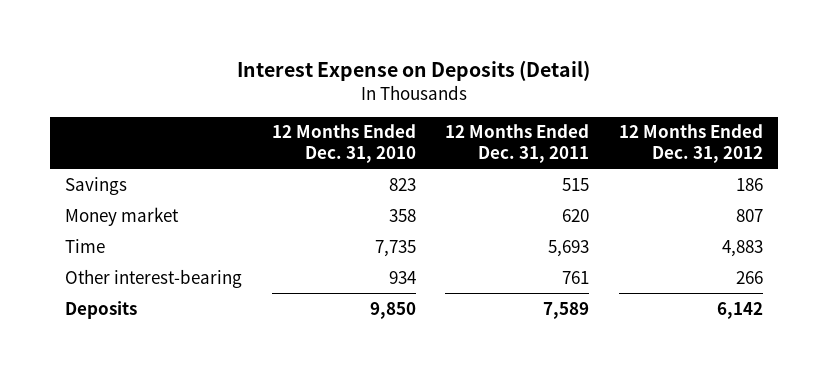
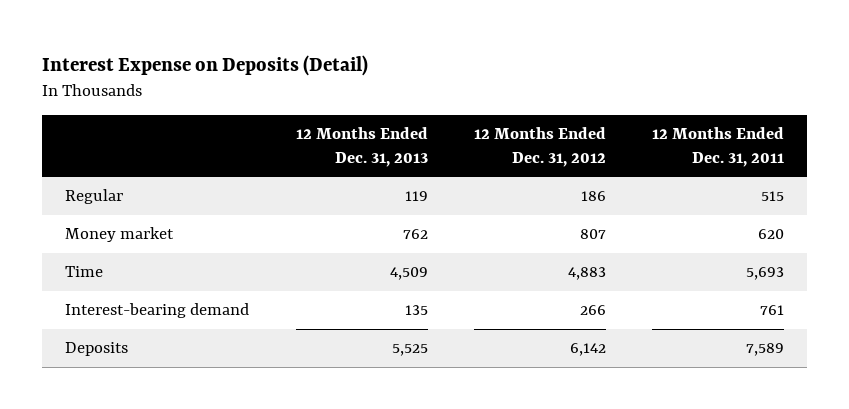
[271,124,416,164] 12 Months Ended Dec. 31, 2010 -> none
none -> [295,127,428,167] 12 Months Ended Dec. 31, 2013
[65,176,128,195] Savings -> [65,189,124,205] Regular
[65,268,243,288] Other interest-bearing -> [65,303,250,319] Interest-bearing demand

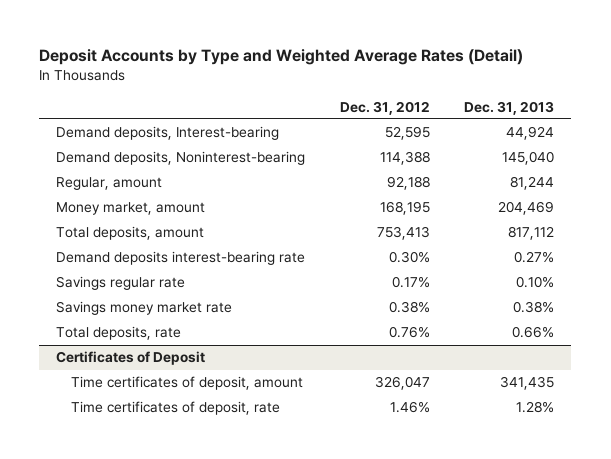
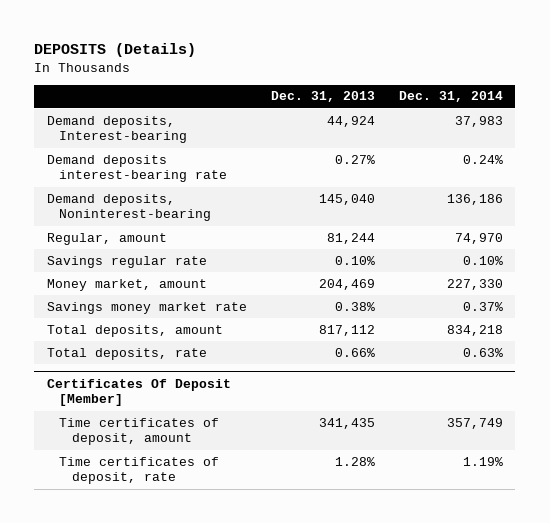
[39,49,524,66] Deposit Accounts by Type and Weighted Average Rates (Detail) -> [34,43,197,58] DEPOSITS (Details)
[339,100,430,115] Dec. 31, 2012 -> none
none -> [399,91,504,103] Dec. 31, 2014
[56,251,306,266] Demand deposits interest-bearing rate -> [46,154,228,183] Demand deposits interest-bearing rate
[56,202,206,216] Money market, amount -> [46,278,207,291] Money market, amount
[56,226,205,241] Total deposits, amount -> [46,324,223,337] Total deposits, amount
[56,351,206,366] Certificates of Deposit -> [46,378,231,407] Certificates Of Deposit [Member]

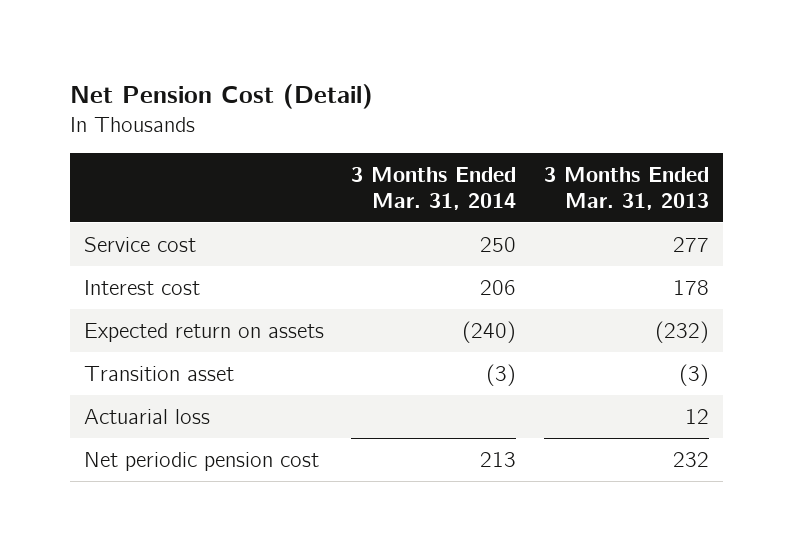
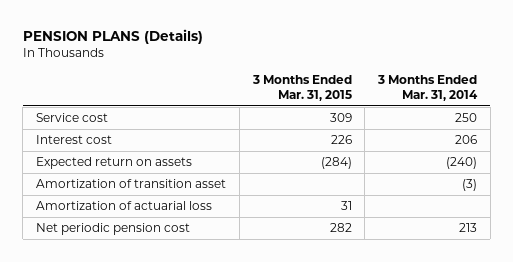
[69,83,373,109] Net Pension Cost (Detail) -> [22,29,203,45] PENSION PLANS (Details)
[543,166,709,210] 3 Months Ended Mar. 31, 2013 -> none
none -> [251,75,352,101] 3 Months Ended Mar. 31, 2015
[83,365,234,381] Transition asset -> [36,179,227,189] Amortization of transition asset
[83,408,210,424] Actuarial loss -> [36,201,213,211] Amortization of actuarial loss

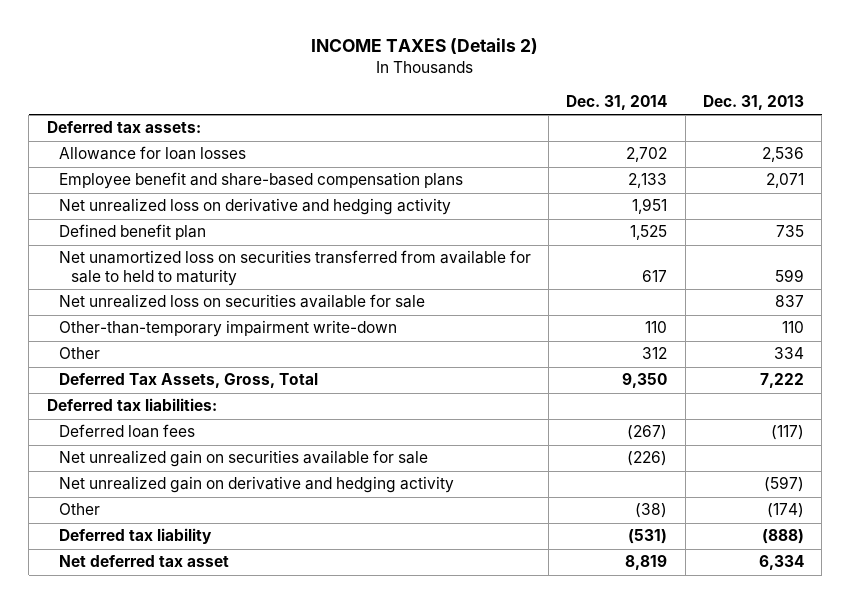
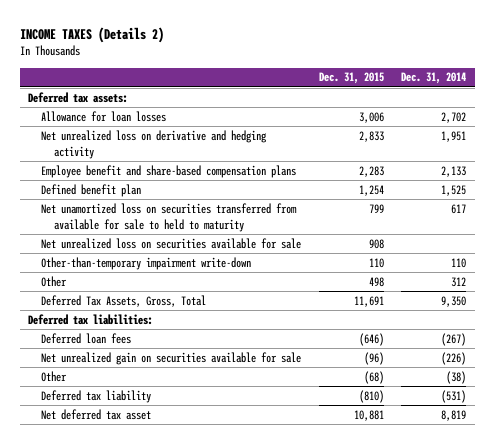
[702,94,804,110] Dec. 31, 2013 -> none
none -> [318,72,384,85] Dec. 31, 2015
[58,172,463,190] Employee benefit and share-based compensation plans -> [41,164,297,178] Employee benefit and share-based compensation plans
[58,476,454,494] Net unrealized gain on derivative and hedging activity -> none

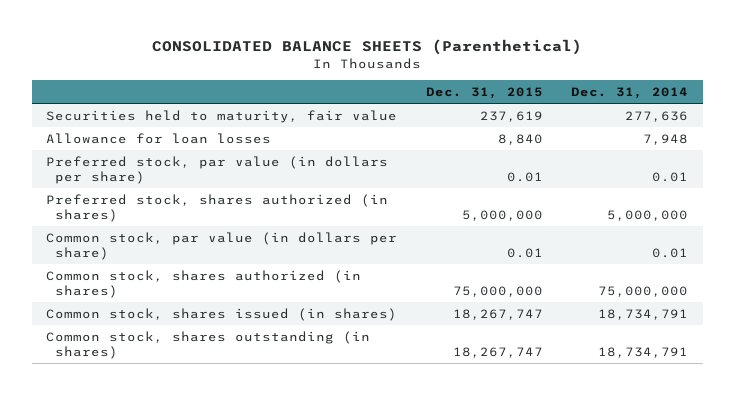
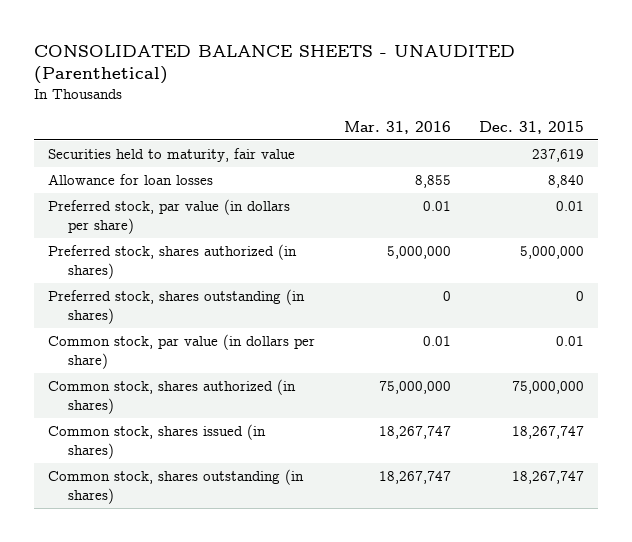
[152,39,583,56] CONSOLIDATED BALANCE SHEETS (Parenthetical) -> [34,44,516,85] CONSOLIDATED BALANCE SHEETS - UNAUDITED (Parenthetical)
[571,86,689,99] Dec. 31, 2014 -> none
none -> [343,120,451,134] Mar. 31, 2016
none -> [48,289,306,325] Preferred stock, shares outstanding (in shares)

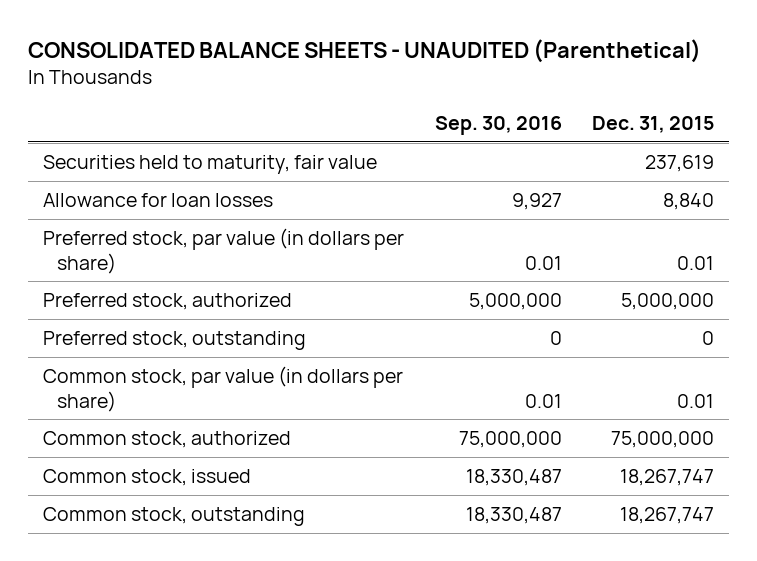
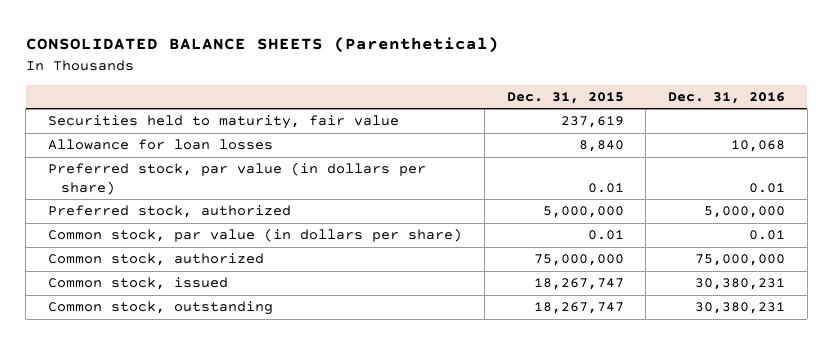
[28,39,702,64] CONSOLIDATED BALANCE SHEETS - UNAUDITED (Parenthetical) -> [25,37,499,54] CONSOLIDATED BALANCE SHEETS (Parenthetical)
[434,115,562,135] Sep. 30, 2016 -> none
none -> [668,91,786,104] Dec. 31, 2016
[43,331,307,351] Preferred stock, outstanding -> none

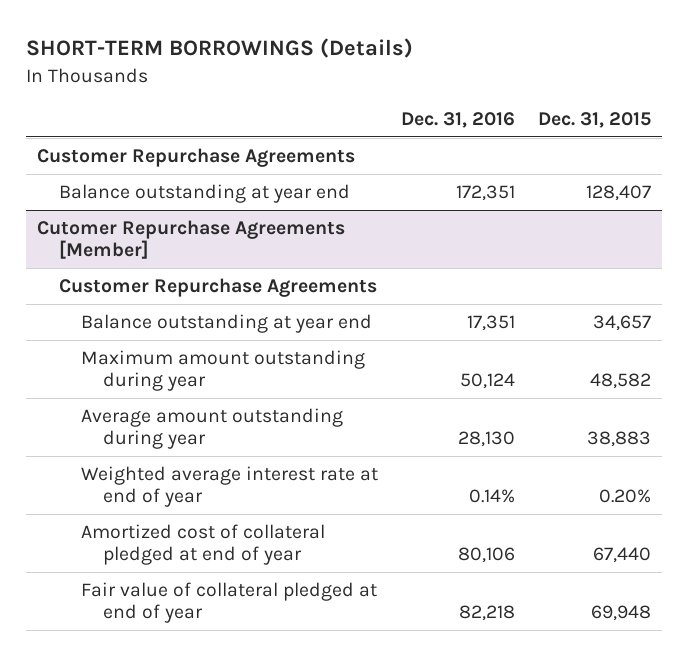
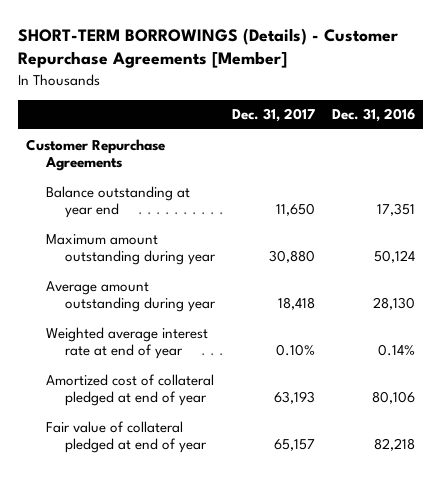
[25,38,413,59] SHORT-TERM BORROWINGS (Details) -> [17,27,398,69] SHORT-TERM BORROWINGS (Details) - Customer Repurchase Agreements [Member]
[537,111,651,128] Dec. 31, 2015 -> none
none -> [232,108,316,123] Dec. 31, 2017
[58,184,350,204] Balance outstanding at year end -> none
[36,220,345,260] Cutomer Repurchase Agreements [Member] -> none
[58,278,377,298] Customer Repurchase Agreements -> none

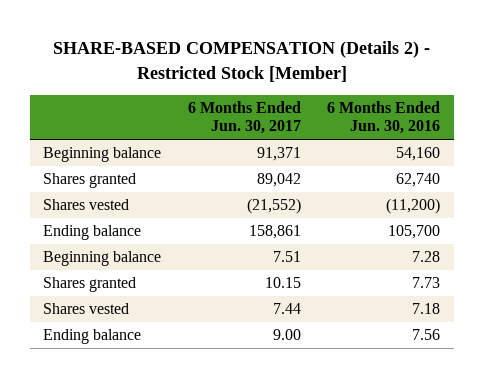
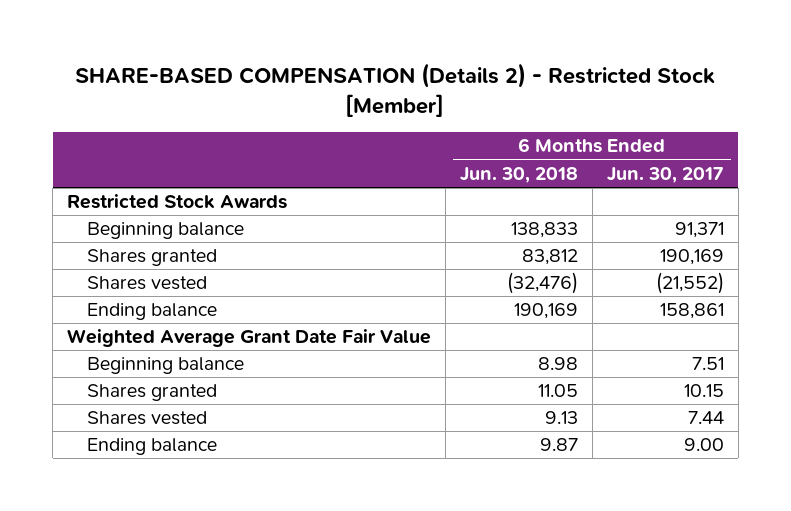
[327,100,441,135] 6 Months Ended Jun. 30, 2016 -> none
none -> [459,166,578,183] Jun. 30, 2018
none -> [67,194,288,210] Restricted Stock Awards
[256,173,301,188] 89,042 -> [659,249,724,266] 190,169
none -> [67,329,432,348] Weighted Average Grant Date Fair Value

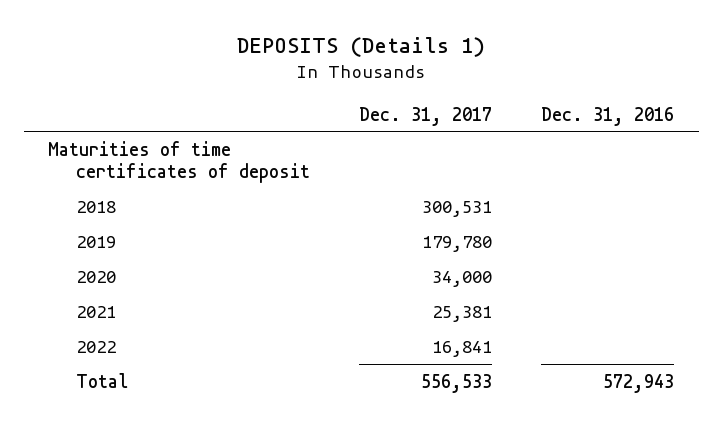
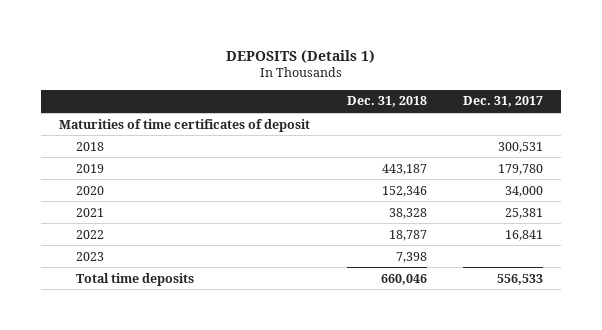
[541,106,675,126] Dec. 31, 2016 -> none
none -> [346,96,427,108] Dec. 31, 2018
none -> [76,251,105,261] 2023
[76,372,130,388] Total -> [76,272,195,286] Total time deposits

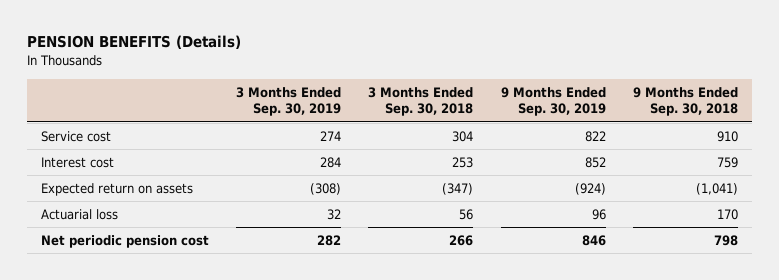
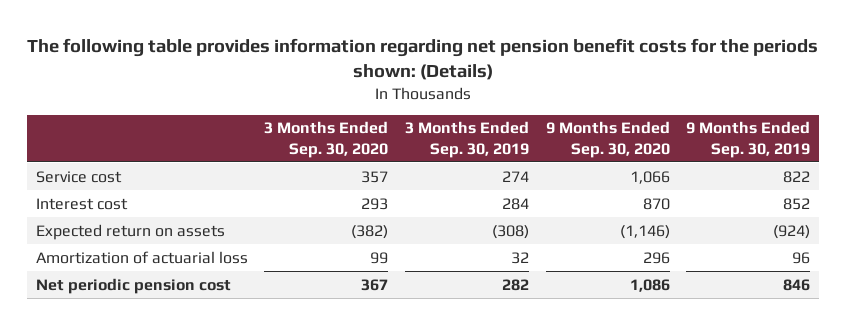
[26,35,241,50] PENSION BENEFITS (Details) -> [27,38,819,80] The following table provides information regarding net pension benefit costs for the periods shown: (Details)
[368,86,474,117] 3 Months Ended Sep. 30, 2018 -> none
[633,86,739,117] 9 Months Ended Sep. 30, 2018 -> none
none -> [264,121,389,158] 3 Months Ended Sep. 30, 2020
none -> [545,121,670,158] 9 Months Ended Sep. 30, 2020
[40,209,118,221] Actuarial loss -> [35,250,248,264] Amortization of actuarial loss

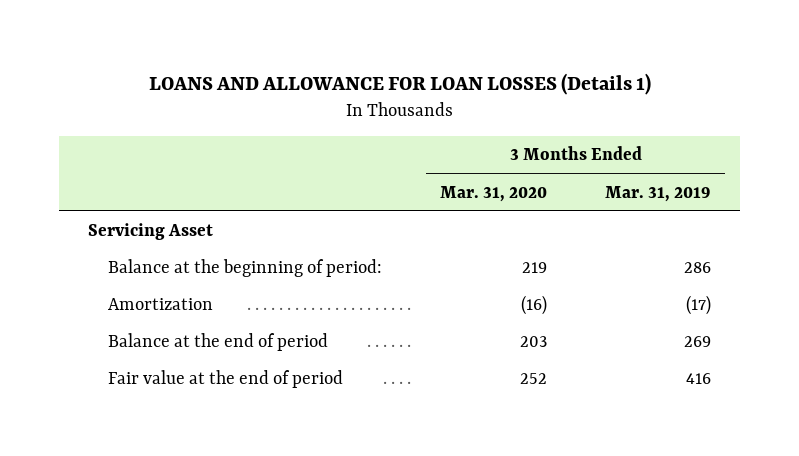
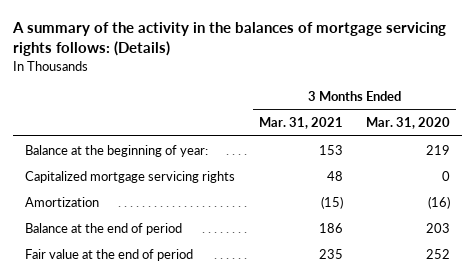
[148,72,651,95] LOANS AND ALLOWANCE FOR LOAN LOSSES (Details 1) -> [11,22,446,57] A summary of the activity in the balances of mortgage servicing rights follows: (Details)
[604,185,711,202] Mar. 31, 2019 -> none
none -> [258,117,343,130] Mar. 31, 2021
[88,223,214,241] Servicing Asset -> none
[108,259,383,278] Balance at the beginning of period: -> [24,144,208,157] Balance at the beginning of year:
none -> [24,170,235,183] Capitalized mortgage servicing rights

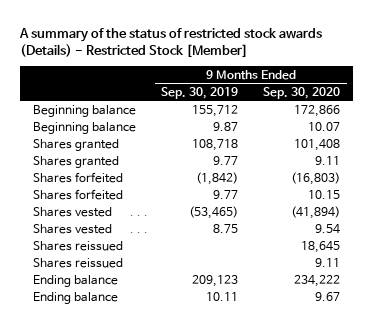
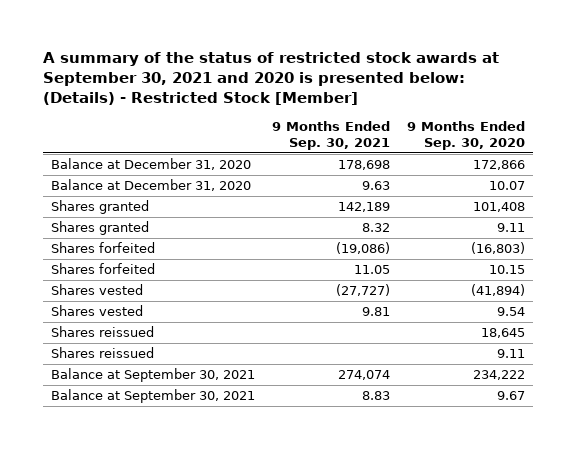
[18,27,322,59] A summary of the status of restricted stock awards (Details) - Restricted Stock [Member] -> [42,51,499,105] A summary of the status of restricted stock awards at September 30, 2021 and 2020 is presented below: (Details) - Restricted Stock [Member]
[161,86,239,99] Sep. 30, 2019 -> none
none -> [272,120,391,150] 9 Months Ended Sep. 30, 2021
[32,104,136,117] Beginning balance -> [51,158,252,171] Balance at December 31, 2020
[32,121,136,134] Beginning balance -> [51,179,252,192] Balance at December 31, 2020
[32,274,118,287] Ending balance -> [51,368,256,383] Balance at September 30, 2021
[32,291,118,304] Ending balance -> [51,389,256,404] Balance at September 30, 2021

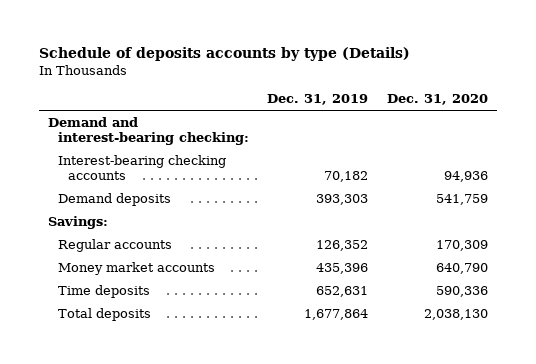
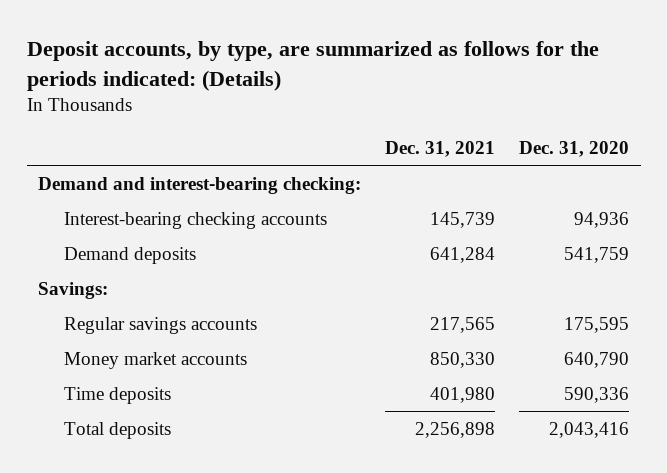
[39,47,411,62] Schedule of deposits accounts by type (Details) -> [26,41,599,91] Deposit accounts, by type, are summarized as follows for the periods indicated: (Details)
[267,94,369,106] Dec. 31, 2019 -> none
none -> [385,141,496,158] Dec. 31, 2021
[58,238,173,252] Regular accounts -> [63,316,257,334] Regular savings accounts
[435,239,488,251] 170,309 -> [563,316,629,333] 175,595
[423,308,488,320] 2,038,130 -> [548,421,629,438] 2,043,416

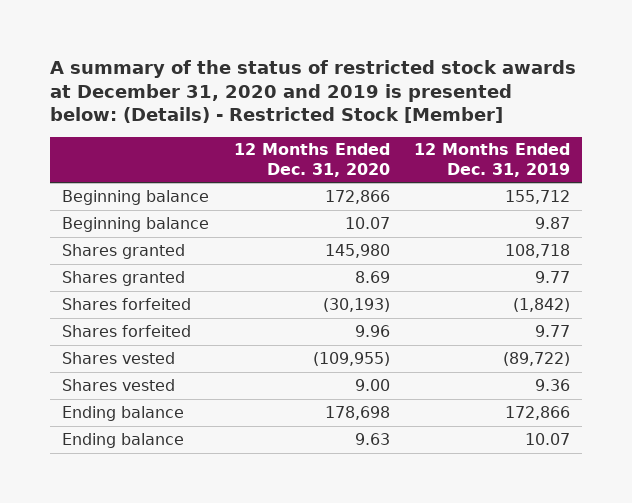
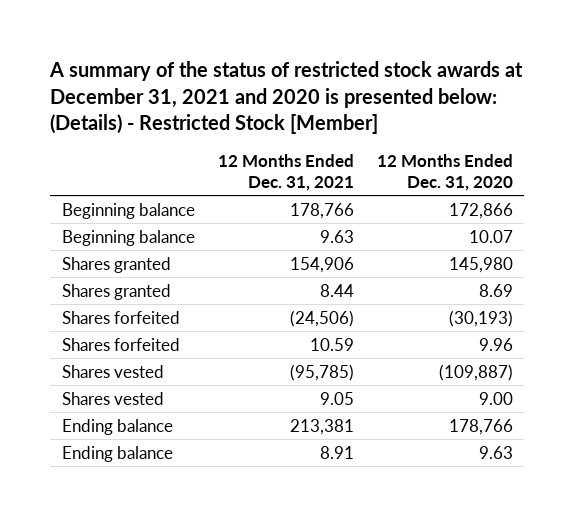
[50,59,577,124] A summary of the status of restricted stock awards at December 31, 2020 and 2019 is presented below: (Details) - Restricted Stock [Member] -> [49,61,524,135] A summary of the status of restricted stock awards at December 31, 2021 and 2020 is presented below: (Details) - Restricted Stock [Member]
[413,143,570,177] 12 Months Ended Dec. 31, 2019 -> none
none -> [217,154,354,192] 12 Months Ended Dec. 31, 2021
[312,351,390,366] (109,955) -> [438,363,513,381] (109,887)
[324,405,390,420] 178,698 -> [448,418,513,435] 178,766

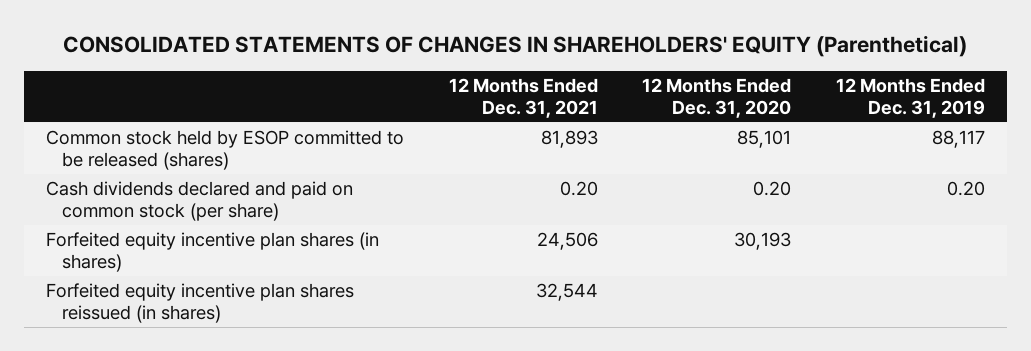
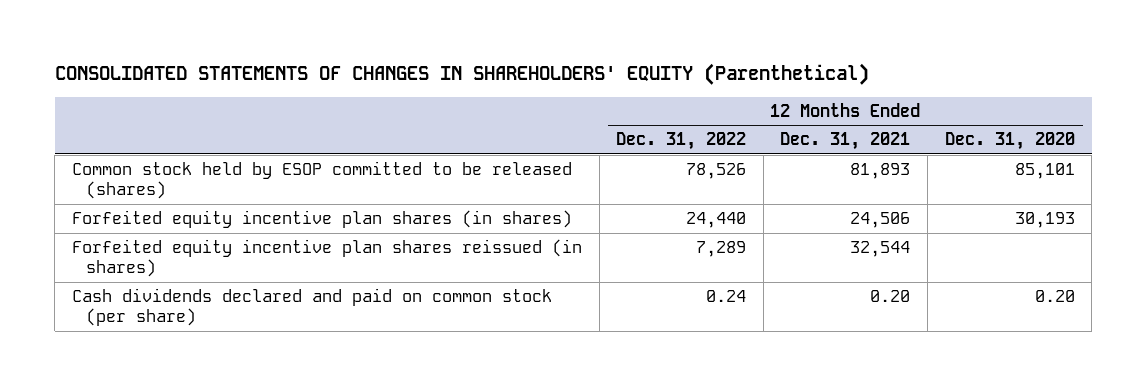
[835,77,985,119] 12 Months Ended Dec. 31, 2019 -> none
none -> [616,132,747,151] Dec. 31, 2022
[45,180,353,222] Cash dividends declared and paid on common stock (per share) -> [71,288,552,327] Cash dividends declared and paid on common stock (per share)

